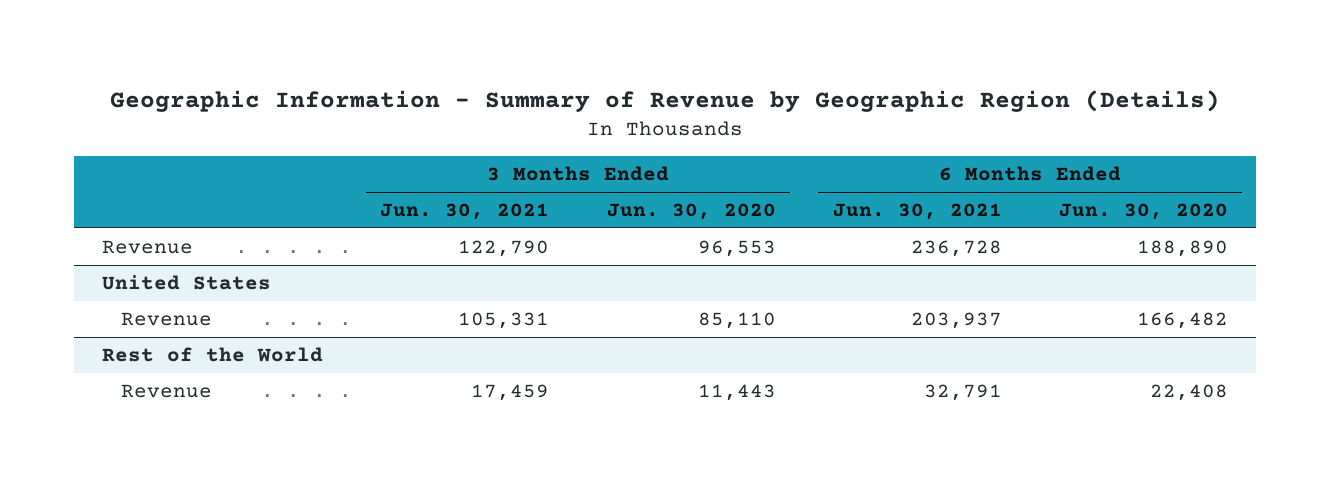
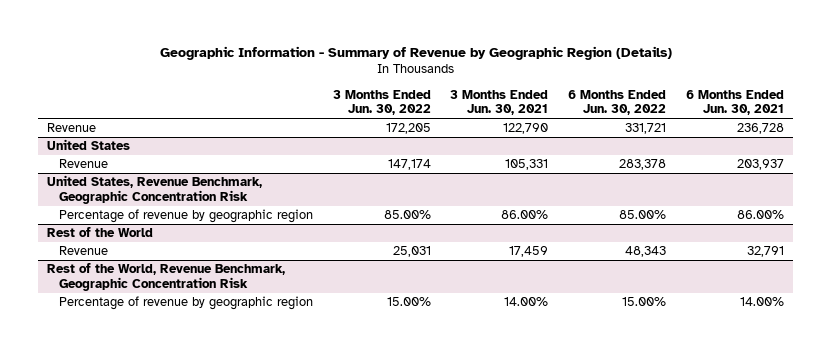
[606,203,776,221] Jun. 30, 2020 -> none
[1058,203,1228,221] Jun. 30, 2020 -> none
none -> [332,89,431,116] 3 Months Ended Jun. 30, 2022
none -> [567,89,666,116] 6 Months Ended Jun. 30, 2022
none -> [47,175,263,204] United States, Revenue Benchmark, Geographic Concentration Risk
none -> [59,209,314,224] Percentage of revenue by geographic region
none -> [47,263,286,291] Rest of the World, Revenue Benchmark, Geographic Concentration Risk
none -> [59,296,314,311] Percentage of revenue by geographic region

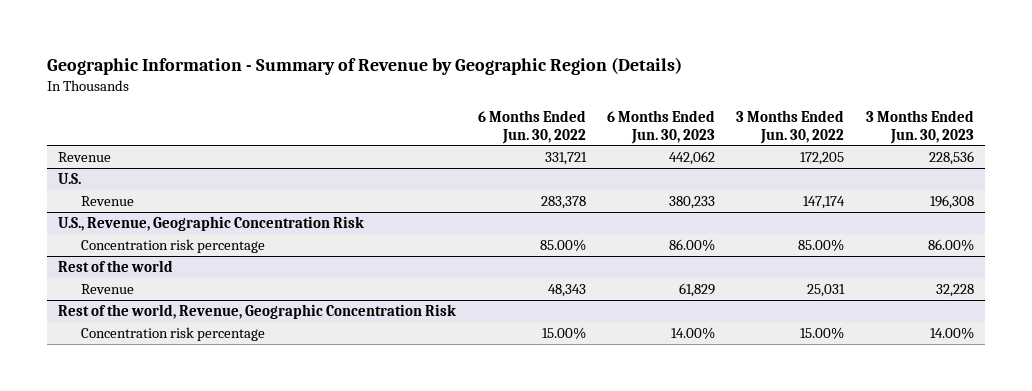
[450,89,549,116] 3 Months Ended Jun. 30, 2021 -> none
[685,89,784,116] 6 Months Ended Jun. 30, 2021 -> none
none -> [607,110,716,144] 6 Months Ended Jun. 30, 2023
none -> [865,110,974,144] 3 Months Ended Jun. 30, 2023
[47,139,131,151] United States -> [58,173,82,185] U.S.
[47,175,263,204] United States, Revenue Benchmark, Geographic Concentration Risk -> none
none -> [58,216,365,232] U.S., Revenue, Geographic Concentration Risk
[59,209,314,224] Percentage of revenue by geographic region -> [80,239,265,254] Concentration risk percentage
[47,227,154,238] Rest of the World -> [58,260,174,273] Rest of the world
[47,263,286,291] Rest of the World, Revenue Benchmark, Geographic Concentration Risk -> [58,304,457,320] Rest of the world, Revenue, Geographic Concentration Risk
[59,296,314,311] Percentage of revenue by geographic region -> [80,327,265,342] Concentration risk percentage

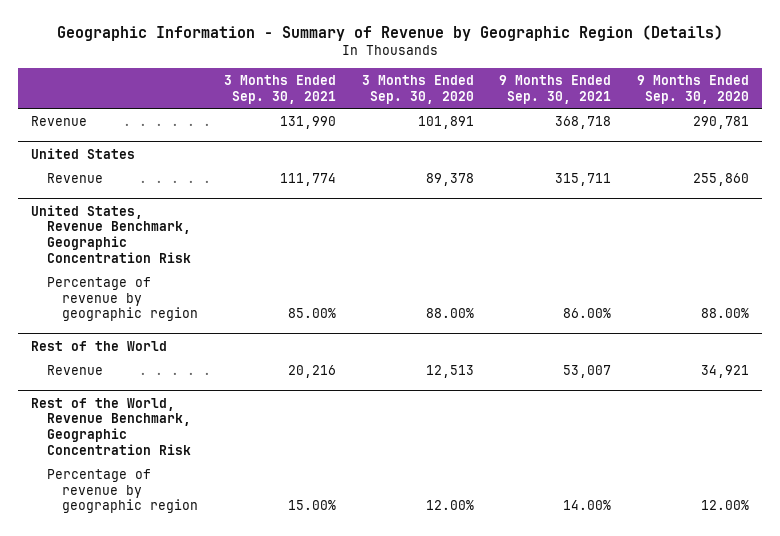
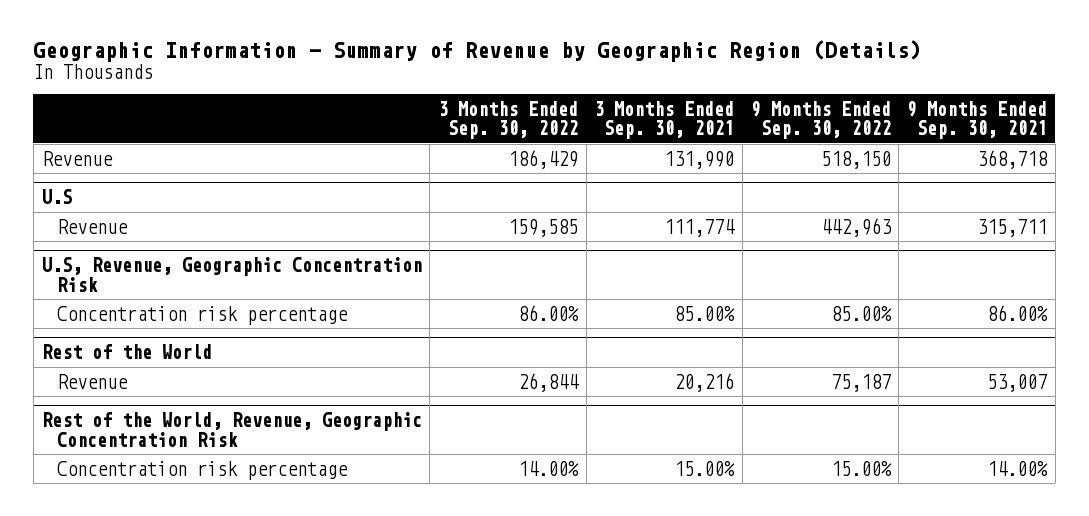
[361,75,474,104] 3 Months Ended Sep. 30, 2020 -> none
[637,75,750,104] 9 Months Ended Sep. 30, 2020 -> none
none -> [438,100,579,140] 3 Months Ended Sep. 30, 2022
none -> [750,100,891,140] 9 Months Ended Sep. 30, 2022
[30,147,135,159] United States -> [41,189,72,205] U.S
[30,204,191,263] United States, Revenue Benchmark, Geographic Concentration Risk -> none
none -> [41,257,422,292] U.S, Revenue, Geographic Concentration Risk
[46,276,199,322] Percentage of revenue by geographic region -> [57,305,349,325] Concentration risk percentage
[30,397,191,455] Rest of the World, Revenue Benchmark, Geographic Concentration Risk -> [41,412,422,447] Rest of the World, Revenue, Geographic Concentration Risk
[46,468,199,514] Percentage of revenue by geographic region -> [57,460,349,480] Concentration risk percentage

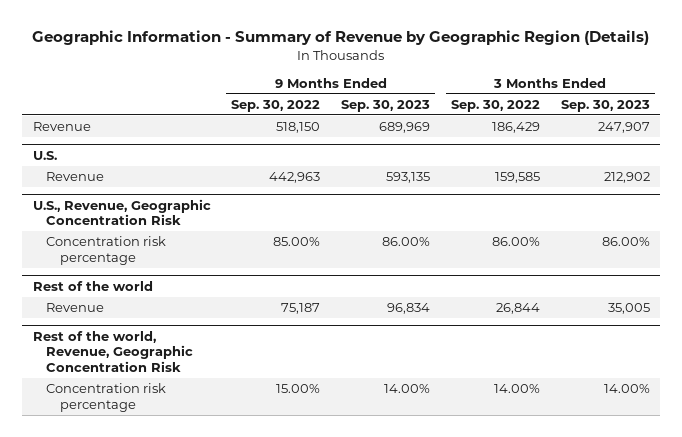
[594,100,735,140] 3 Months Ended Sep. 30, 2021 -> none
[907,100,1048,140] 9 Months Ended Sep. 30, 2021 -> none
none -> [341,99,431,112] Sep. 30, 2023
none -> [560,99,650,112] Sep. 30, 2023
[41,189,72,205] U.S -> [32,150,57,160] U.S.
[41,257,422,292] U.S, Revenue, Geographic Concentration Risk -> [32,198,211,226] U.S., Revenue, Geographic Concentration Risk
[41,344,212,360] Rest of the World -> [32,280,153,291] Rest of the world
[41,412,422,447] Rest of the World, Revenue, Geographic Concentration Risk -> [32,330,194,372] Rest of the world, Revenue, Geographic Concentration Risk

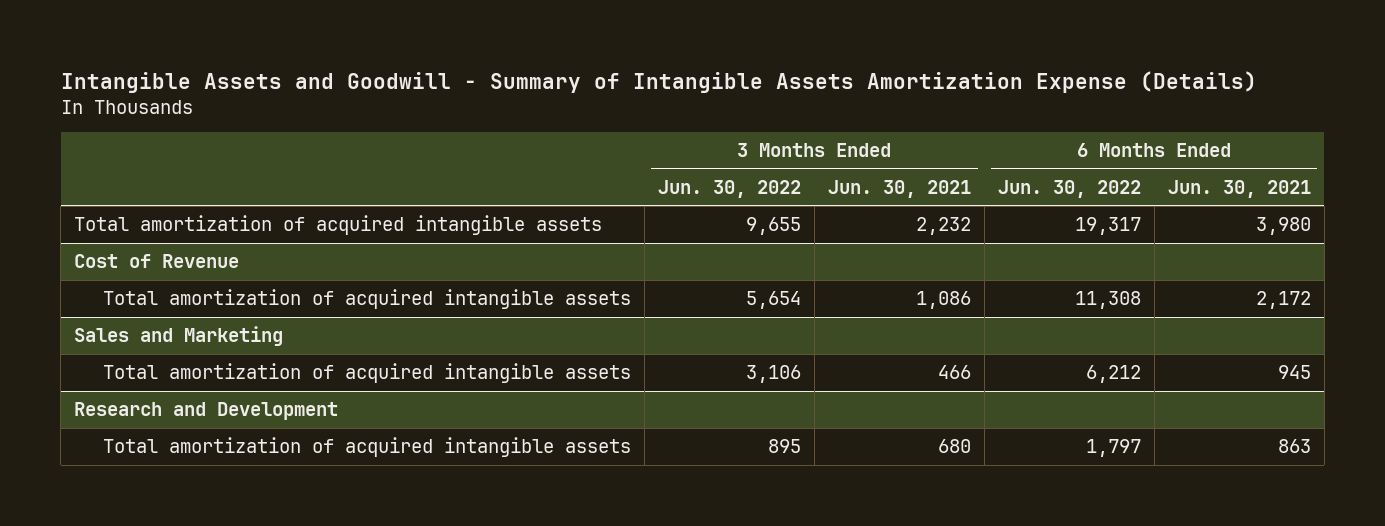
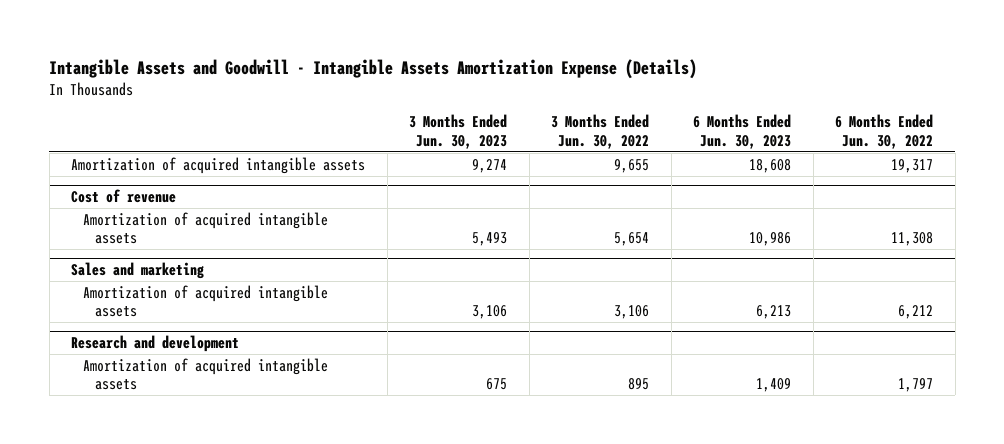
[60,71,1257,94] Intangible Assets and Goodwill - Summary of Intangible Assets Amortization Expense (Details) -> [49,58,698,79] Intangible Assets and Goodwill - Intangible Assets Amortization Expense (Details)
[827,179,971,198] Jun. 30, 2021 -> none
[1167,179,1311,198] Jun. 30, 2021 -> none
none -> [409,114,508,149] 3 Months Ended Jun. 30, 2023
none -> [693,114,792,149] 6 Months Ended Jun. 30, 2023
[74,214,603,235] Total amortization of acquired intangible assets -> [71,157,366,175] Amortization of acquired intangible assets
[74,253,240,268] Cost of Revenue -> [71,189,177,204] Cost of revenue
[102,288,631,309] Total amortization of acquired intangible assets -> [82,212,328,245] Amortization of acquired intangible assets
[74,325,284,346] Sales and Marketing -> [71,262,205,280] Sales and marketing
[102,362,631,383] Total amortization of acquired intangible assets -> [82,285,328,318] Amortization of acquired intangible assets
[74,401,339,420] Research and Development -> [71,335,240,353] Research and development
[102,436,631,457] Total amortization of acquired intangible assets -> [82,358,328,391] Amortization of acquired intangible assets

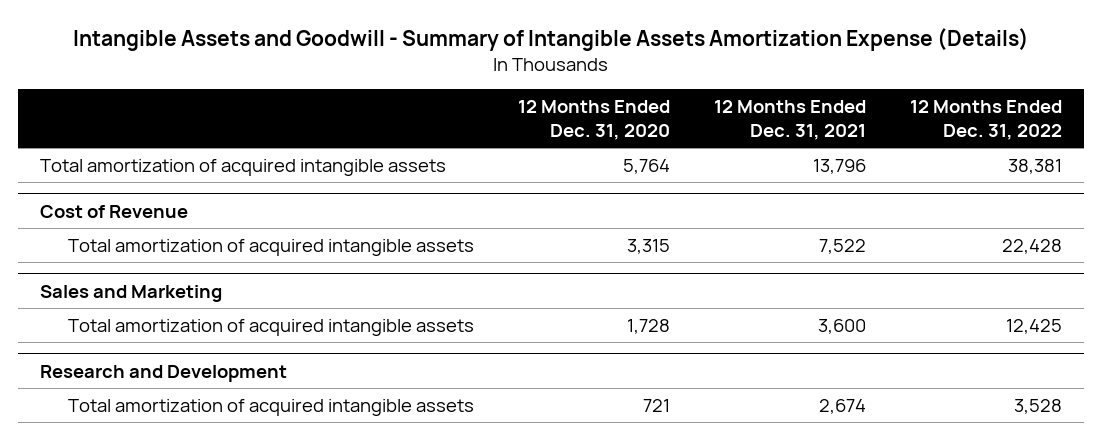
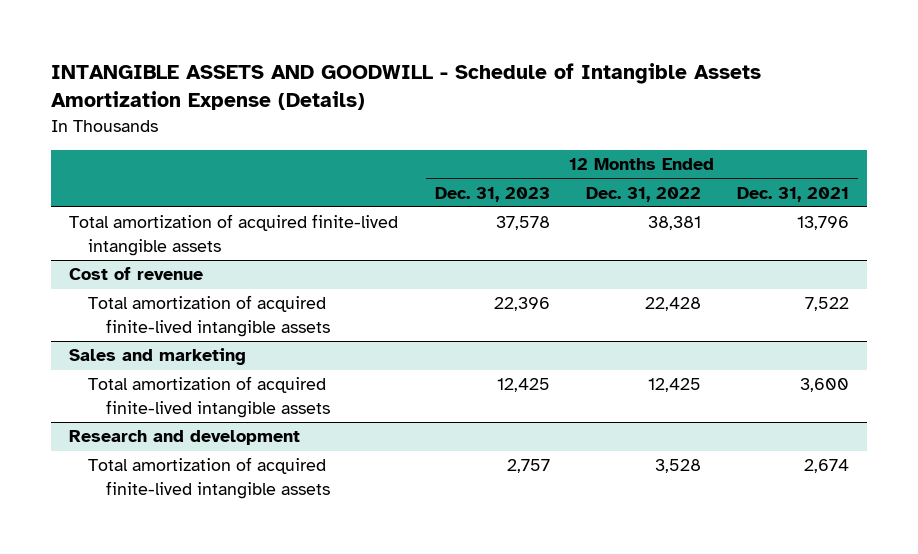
[73,28,1030,52] Intangible Assets and Goodwill - Summary of Intangible Assets Amortization Expense (Details) -> [51,63,762,111] INTANGIBLE ASSETS AND GOODWILL - Schedule of Intangible Assets Amortization Expense (Details)
[518,100,671,140] 12 Months Ended Dec. 31, 2020 -> none
none -> [434,186,550,202] Dec. 31, 2023
[39,158,446,176] Total amortization of acquired intangible assets -> [69,214,399,256] Total amortization of acquired finite-lived intangible assets
[39,204,188,218] Cost of Revenue -> [69,267,204,281] Cost of revenue
[68,238,475,256] Total amortization of acquired intangible assets -> [87,295,330,337] Total amortization of acquired finite-lived intangible assets
[39,284,222,302] Sales and Marketing -> [69,348,247,366] Sales and marketing
[68,318,475,336] Total amortization of acquired intangible assets -> [87,376,330,418] Total amortization of acquired finite-lived intangible assets
[39,364,287,382] Research and Development -> [69,430,301,446] Research and development
[68,398,475,416] Total amortization of acquired intangible assets -> [87,457,330,499] Total amortization of acquired finite-lived intangible assets

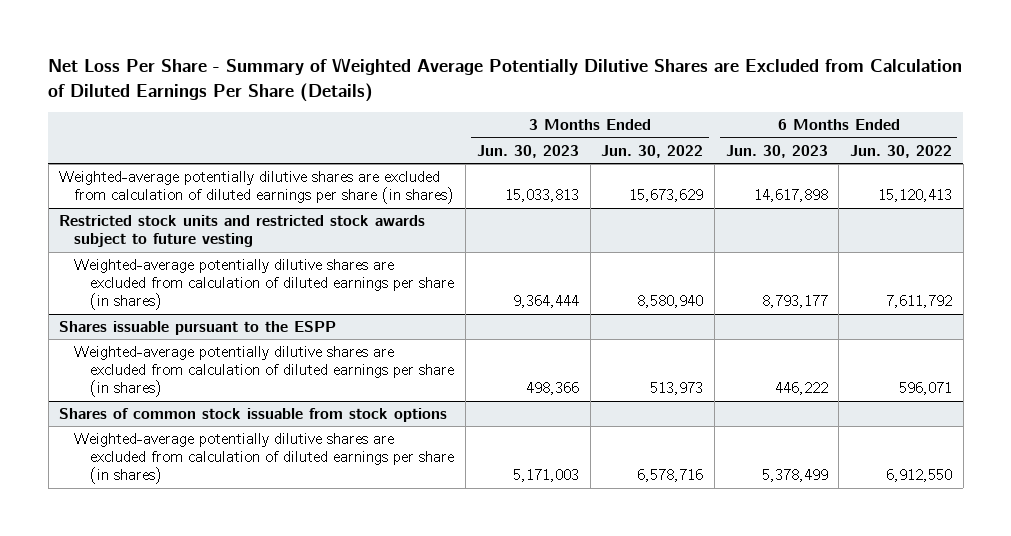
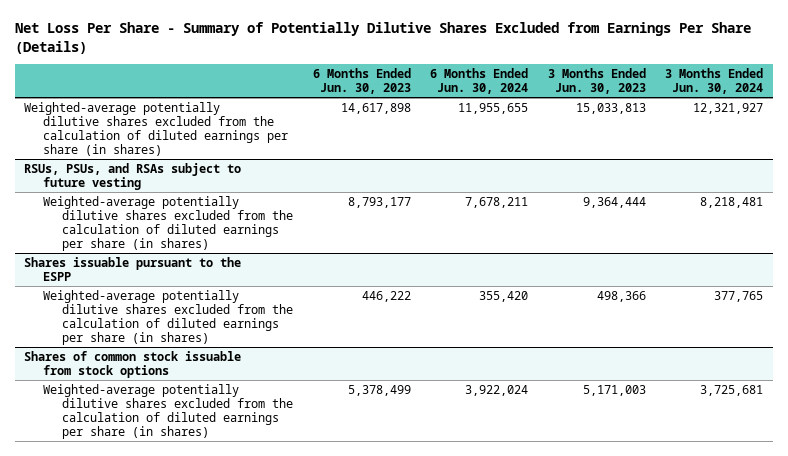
[48,57,963,102] Net Loss Per Share - Summary of Weighted Average Potentially Dilutive Shares are Excluded from Calculation of Diluted Earnings Per Share (Details) -> [14,22,751,55] Net Loss Per Share - Summary of Potentially Dilutive Shares Excluded from Earnings Per Share (Details)
[601,144,704,158] Jun. 30, 2022 -> none
[849,144,952,158] Jun. 30, 2022 -> none
none -> [430,68,529,95] 6 Months Ended Jun. 30, 2024
none -> [665,68,764,95] 3 Months Ended Jun. 30, 2024
[59,215,426,248] Restricted stock units and restricted stock awards subject to future vesting -> none
[59,171,455,205] Weighted-average potentially dilutive shares are excluded from calculation of diluted earnings per share (in shares) -> [24,101,289,156] Weighted-average potentially dilutive shares excluded from the calculation of diluted earnings per share (in shares)
none -> [24,162,242,190] RSUs, PSUs, and RSAs subject to future vesting
[74,259,454,311] Weighted-average potentially dilutive shares are excluded from calculation of diluted earnings per share (in shares) -> [43,195,294,251] Weighted-average potentially dilutive shares excluded from the calculation of diluted earnings per share (in shares)
[74,346,454,398] Weighted-average potentially dilutive shares are excluded from calculation of diluted earnings per share (in shares) -> [43,289,294,345] Weighted-average potentially dilutive shares excluded from the calculation of diluted earnings per share (in shares)
[74,433,454,485] Weighted-average potentially dilutive shares are excluded from calculation of diluted earnings per share (in shares) -> [43,383,294,439] Weighted-average potentially dilutive shares excluded from the calculation of diluted earnings per share (in shares)

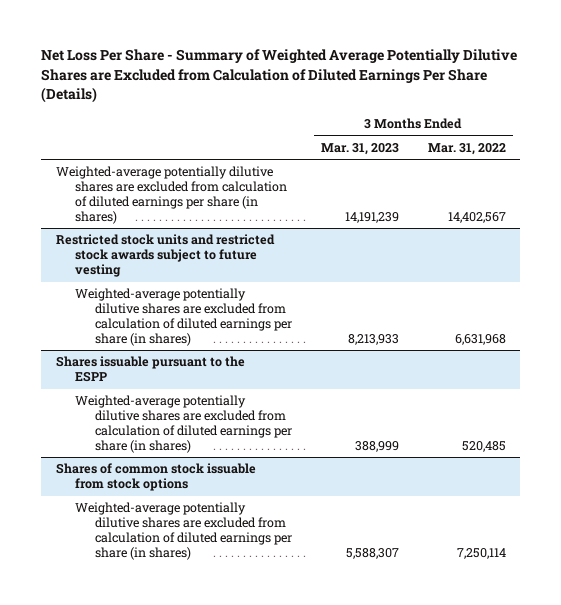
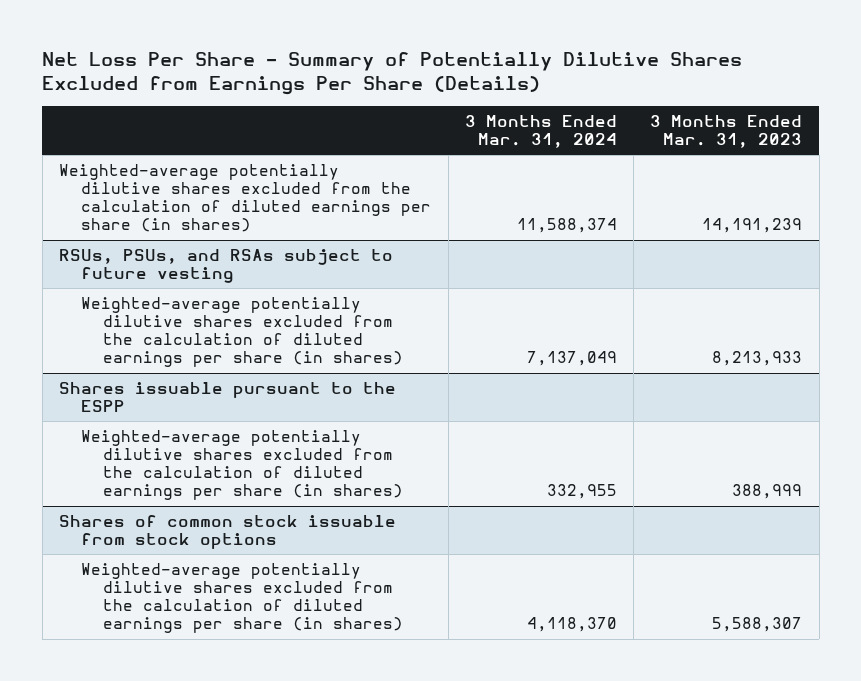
[41,49,518,103] Net Loss Per Share - Summary of Weighted Average Potentially Dilutive Shares are Excluded from Calculation of Diluted Earnings Per Share (Details) -> [42,52,743,96] Net Loss Per Share - Summary of Potentially Dilutive Shares Excluded from Earnings Per Share (Details)
[427,142,506,155] Mar. 31, 2022 -> none
none -> [464,114,617,148] 3 Months Ended Mar. 31, 2024
[55,234,275,277] Restricted stock units and restricted stock awards subject to future vesting -> none
[55,166,288,224] Weighted-average potentially dilutive shares are excluded from calculation of diluted earnings per share (in shares) -> [58,164,432,233] Weighted-average potentially dilutive shares excluded from the calculation of diluted earnings per share (in shares)
none -> [58,249,393,284] RSUs, PSUs, and RSAs subject to future vesting
[75,288,292,346] Weighted-average potentially dilutive shares are excluded from calculation of diluted earnings per share (in shares) -> [81,297,404,368] Weighted-average potentially dilutive shares excluded from the calculation of diluted earnings per share (in shares)
[75,395,292,453] Weighted-average potentially dilutive shares are excluded from calculation of diluted earnings per share (in shares) -> [81,430,404,501] Weighted-average potentially dilutive shares excluded from the calculation of diluted earnings per share (in shares)
[75,502,292,560] Weighted-average potentially dilutive shares are excluded from calculation of diluted earnings per share (in shares) -> [81,563,404,634] Weighted-average potentially dilutive shares excluded from the calculation of diluted earnings per share (in shares)

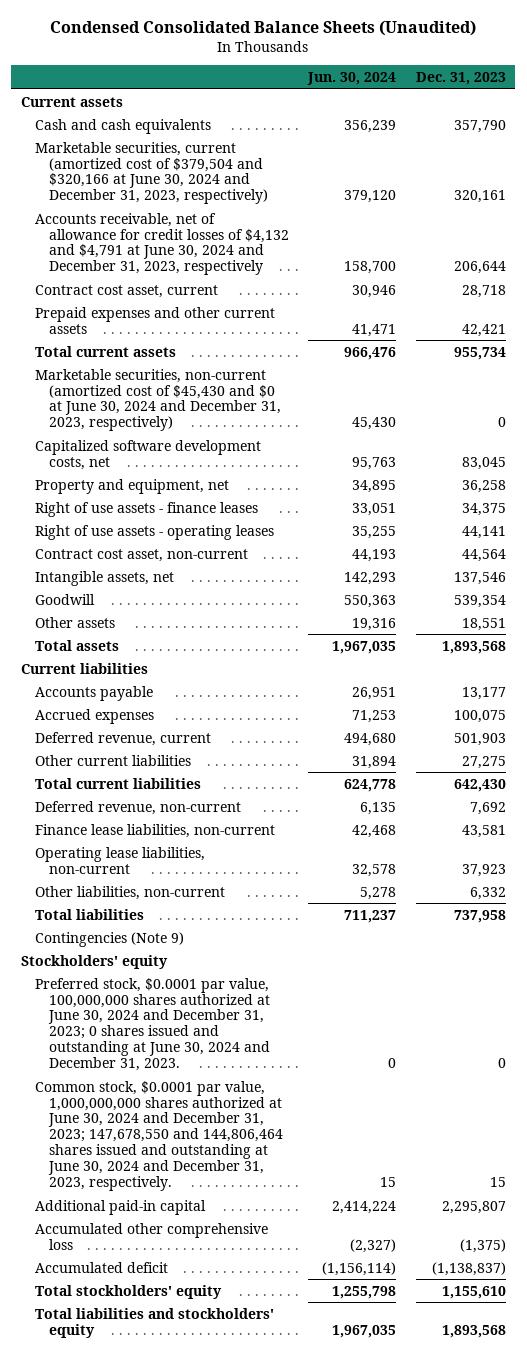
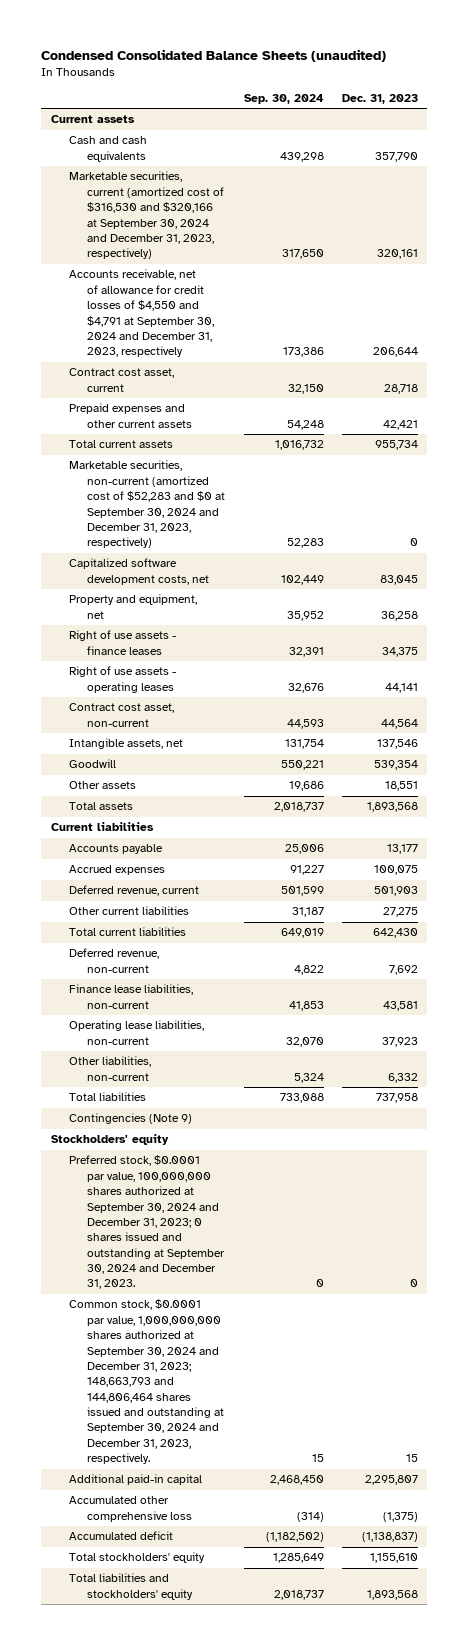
[50,19,477,36] Condensed Consolidated Balance Sheets (Unaudited) -> [41,48,387,62] Condensed Consolidated Balance Sheets (unaudited)
[307,72,397,86] Jun. 30, 2024 -> none
none -> [243,94,324,105] Sep. 30, 2024
[34,141,268,205] Marketable securities, current (amortized cost of $379,504 and $320,166 at June 30, 2024 and December 31, 2023, respectively) -> [68,171,225,260] Marketable securities, current (amortized cost of $316,530 and $320,166 at September 30, 2024 and December 31, 2023, respectively)
[34,212,289,276] Accounts receivable, net of allowance for credit losses of $4,132 and $4,791 at June 30, 2024 and December 31, 2023, respectively -> [68,269,215,358] Accounts receivable, net of allowance for credit losses of $4,550 and $4,791 at September 30, 2024 and December 31, 2023, respectively
[34,368,281,432] Marketable securities, non-current (amortized cost of $45,430 and $0 at June 30, 2024 and December 31, 2023, respectively) -> [68,460,226,549] Marketable securities, non-current (amortized cost of $52,283 and $0 at September 30, 2024 and December 31, 2023, respectively)
[34,977,270,1072] Preferred stock, $0.0001 par value, 100,000,000 shares authorized at June 30, 2024 and December 31, 2023; 0 shares issued and outstanding at June 30, 2024 and December 31, 2023. -> [68,1155,226,1290] Preferred stock, $0.0001 par value, 100,000,000 shares authorized at September 30, 2024 and December 31, 2023; 0 shares issued and outstanding at September 30, 2024 and December 31, 2023.
[34,1080,283,1192] Common stock, $0.0001 par value, 1,000,000,000 shares authorized at June 30, 2024 and December 31, 2023; 147,678,550 and 144,806,464 shares issued and outstanding at June 30, 2024 and December 31, 2023, respectively. -> [68,1299,225,1465] Common stock, $0.0001 par value, 1,000,000,000 shares authorized at September 30, 2024 and December 31, 2023; 148,663,793 and 144,806,464 shares issued and outstanding at September 30, 2024 and December 31, 2023, respectively.

